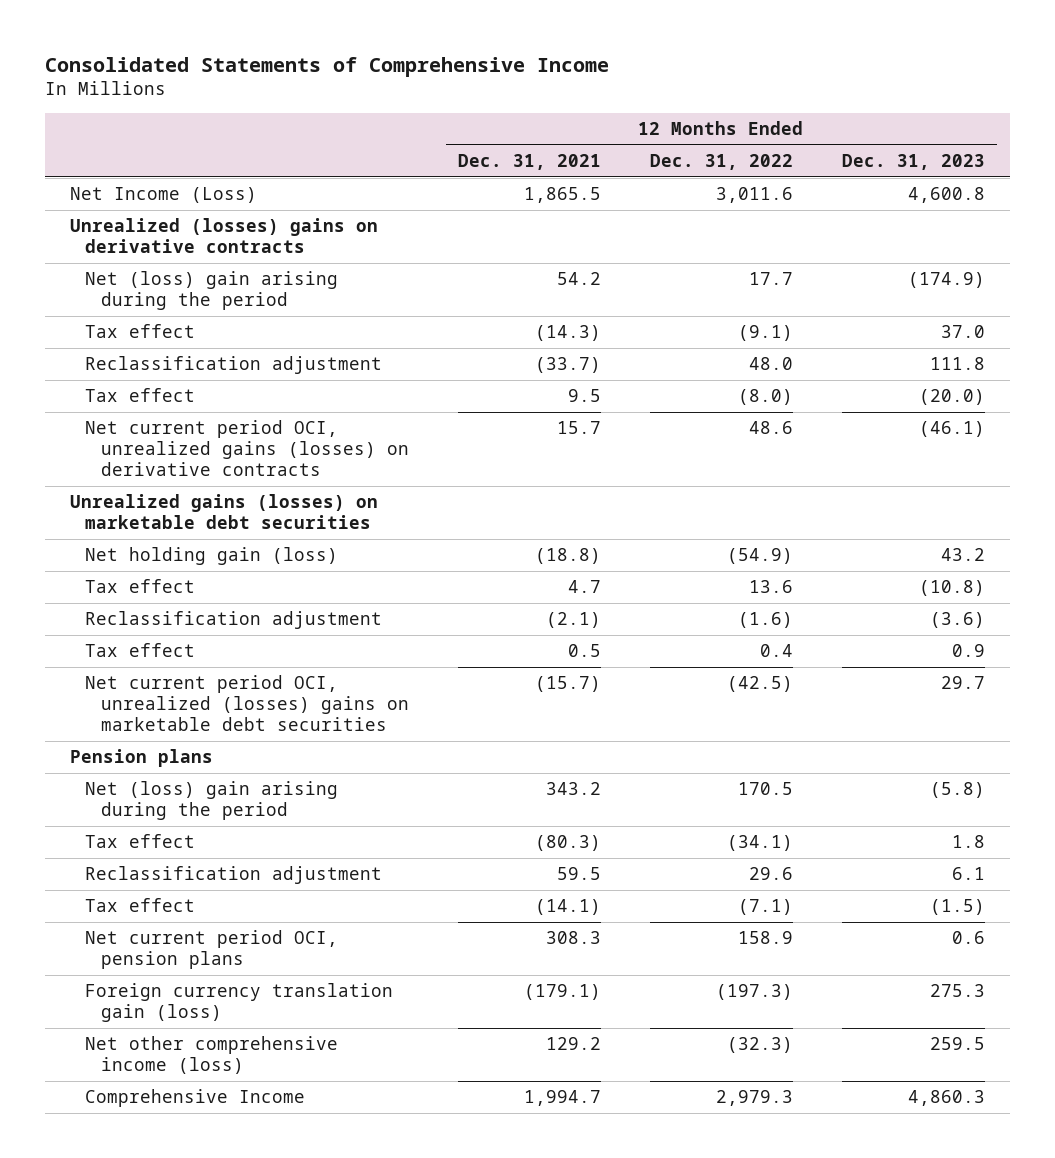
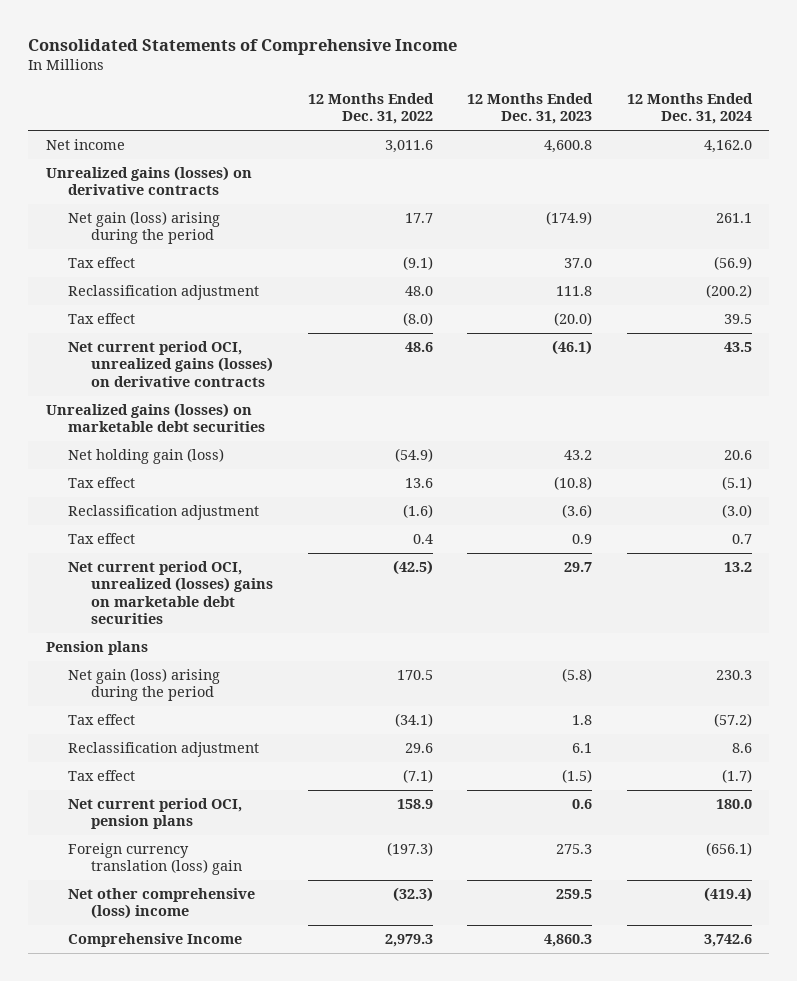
[457,154,601,171] Dec. 31, 2021 -> none
none -> [626,93,753,125] 12 Months Ended Dec. 31, 2024
[69,187,257,204] Net Income (Loss) -> [45,139,125,151] Net income
[69,218,378,254] Unrealized (losses) gains on derivative contracts -> [45,166,252,196] Unrealized gains (losses) on derivative contracts
[85,271,339,311] Net (loss) gain arising during the period -> [68,211,221,245] Net gain (loss) arising during the period
[85,781,339,821] Net (loss) gain arising during the period -> [68,668,221,702] Net gain (loss) arising during the period
[85,983,394,1023] Foreign currency translation gain (loss) -> [68,843,243,876] Foreign currency translation (loss) gain
[85,1036,339,1075] Net other comprehensive income (loss) -> [68,888,256,920] Net other comprehensive (loss) income

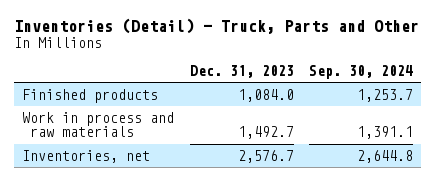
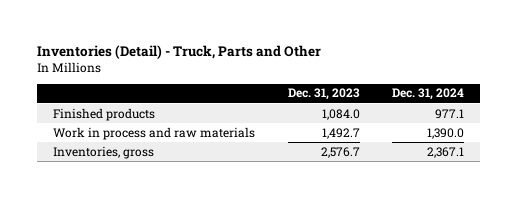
[309,65,414,80] Sep. 30, 2024 -> none
none -> [391,88,464,101] Dec. 31, 2024
[21,149,150,163] Inventories, net -> [53,145,155,159] Inventories, gross

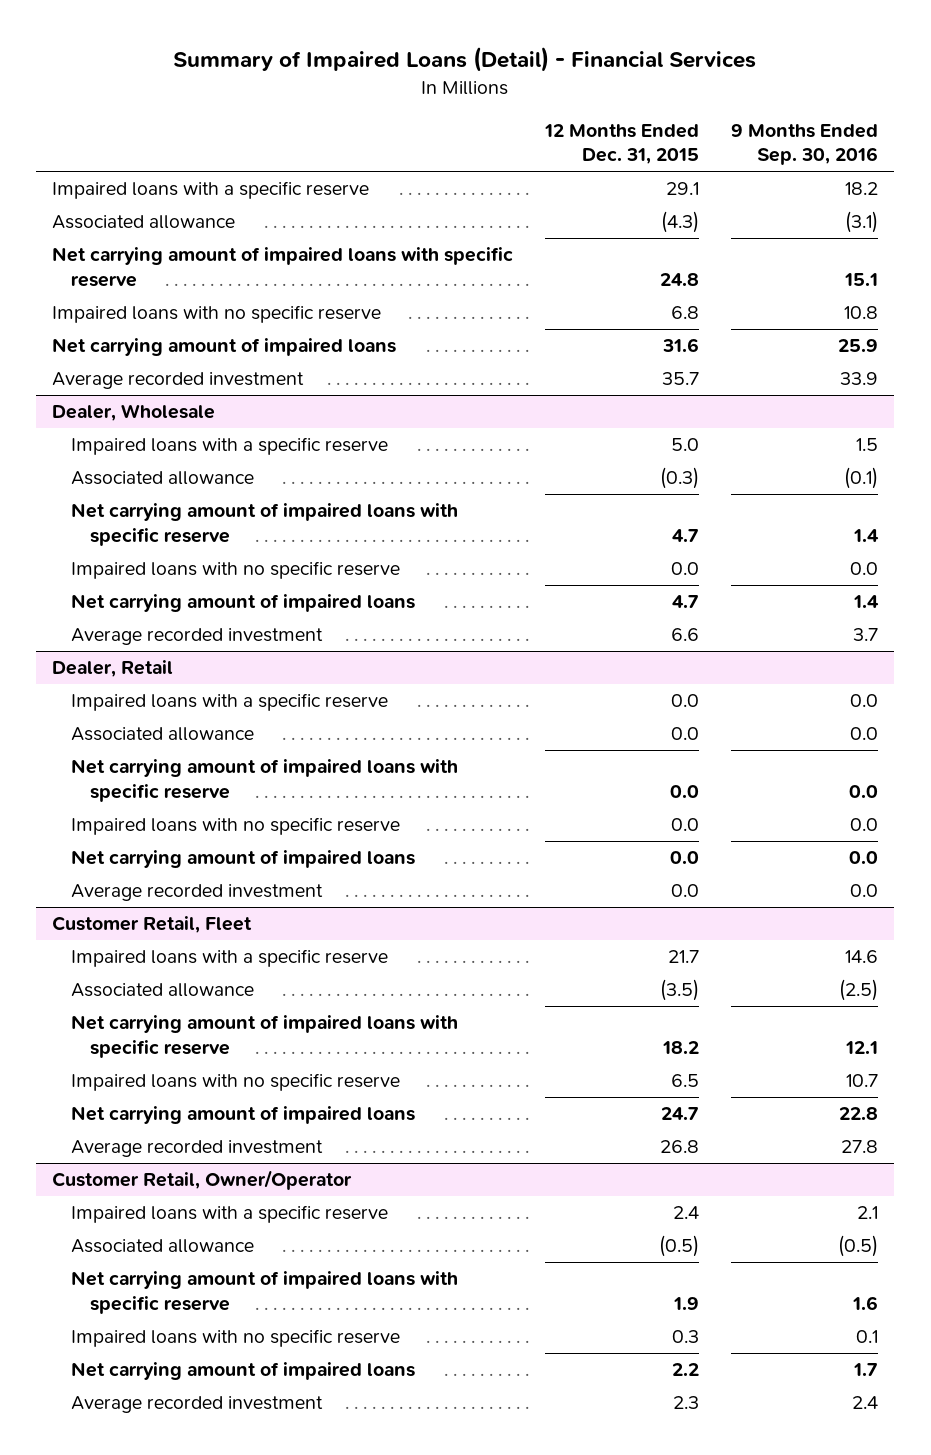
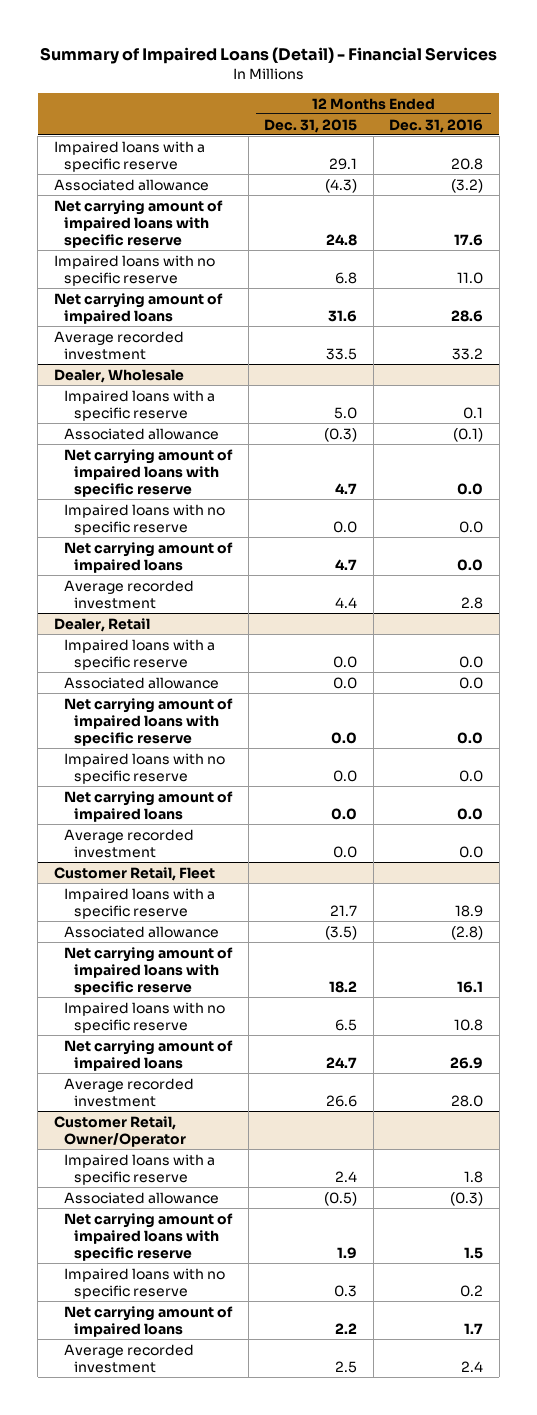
[731,123,879,166] 9 Months Ended Sep. 30, 2016 -> none
none -> [389,118,484,133] Dec. 31, 2016
[662,372,700,386] 35.7 -> [326,347,358,360] 33.5
[671,628,700,642] 6.6 -> [335,596,358,608] 4.4
[660,1140,700,1154] 26.8 -> [326,1094,358,1107] 26.6
[673,1396,700,1410] 2.3 -> [335,1360,358,1373] 2.5

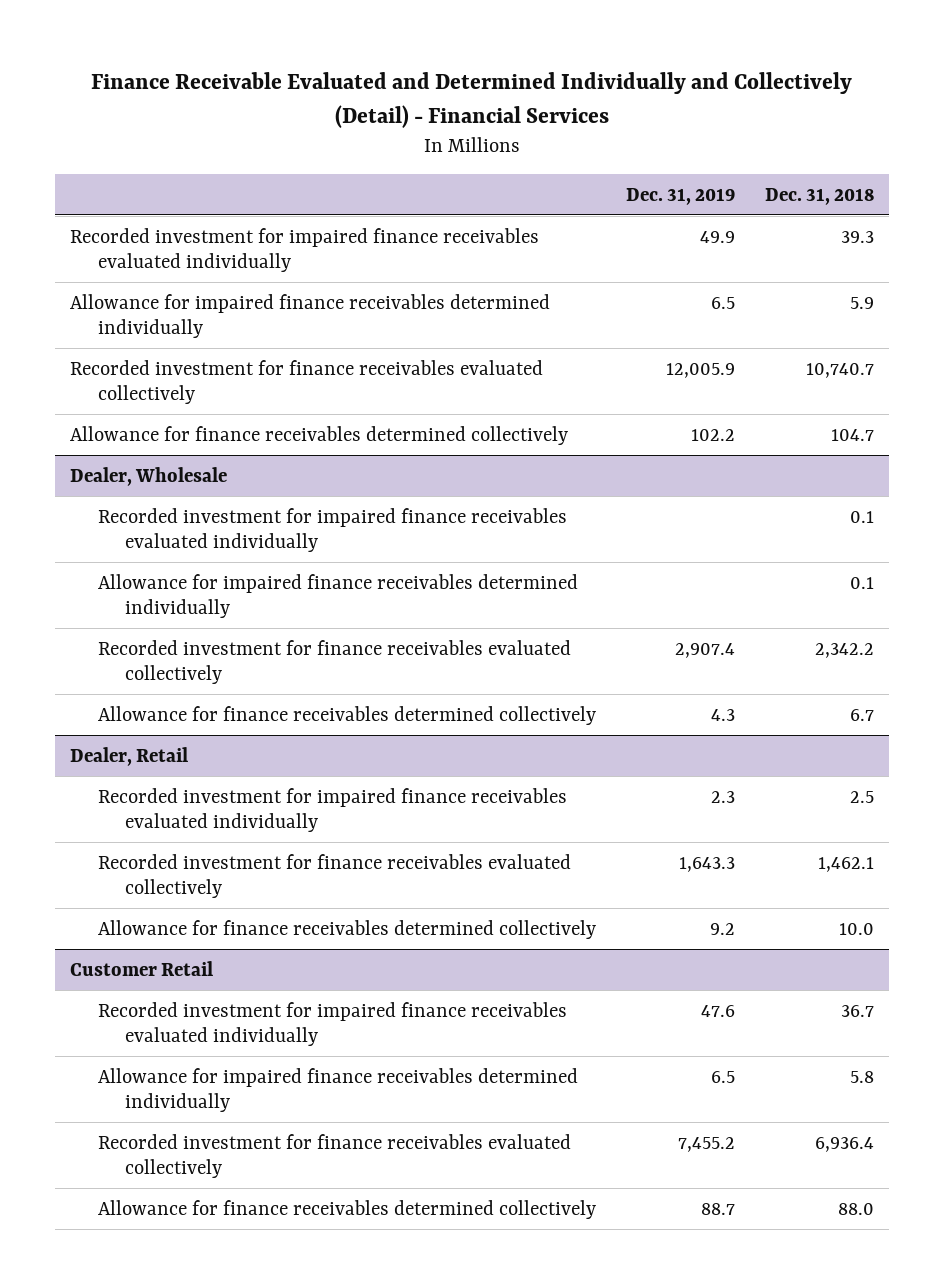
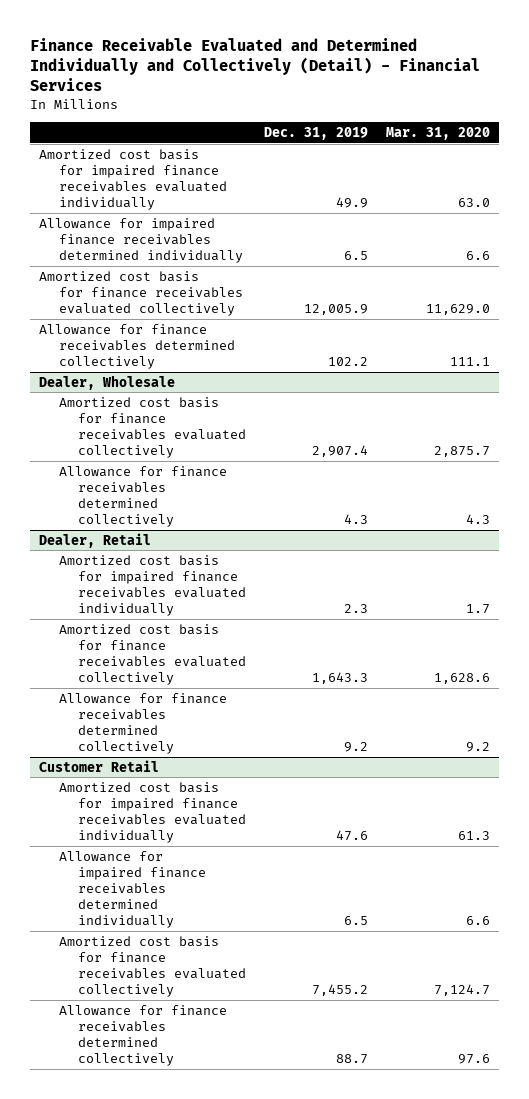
[764,187,874,205] Dec. 31, 2018 -> none
none -> [385,126,490,140] Mar. 31, 2020
[70,227,540,272] Recorded investment for impaired finance receivables evaluated individually -> [39,148,227,211] Amortized cost basis for impaired finance receivables evaluated individually
[70,359,544,404] Recorded investment for finance receivables evaluated collectively -> [39,270,243,316] Amortized cost basis for finance receivables evaluated collectively
[97,507,567,552] Recorded investment for impaired finance receivables evaluated individually -> none
[97,573,578,618] Allowance for impaired finance receivables determined individually -> none
[97,639,571,684] Recorded investment for finance receivables evaluated collectively -> [58,396,247,459] Amortized cost basis for finance receivables evaluated collectively
[97,787,567,832] Recorded investment for impaired finance receivables evaluated individually -> [58,554,247,617] Amortized cost basis for impaired finance receivables evaluated individually
[97,853,571,898] Recorded investment for finance receivables evaluated collectively -> [58,623,247,686] Amortized cost basis for finance receivables evaluated collectively
[97,1001,567,1046] Recorded investment for impaired finance receivables evaluated individually -> [58,781,247,844] Amortized cost basis for impaired finance receivables evaluated individually
[97,1133,571,1178] Recorded investment for finance receivables evaluated collectively -> [58,935,247,998] Amortized cost basis for finance receivables evaluated collectively

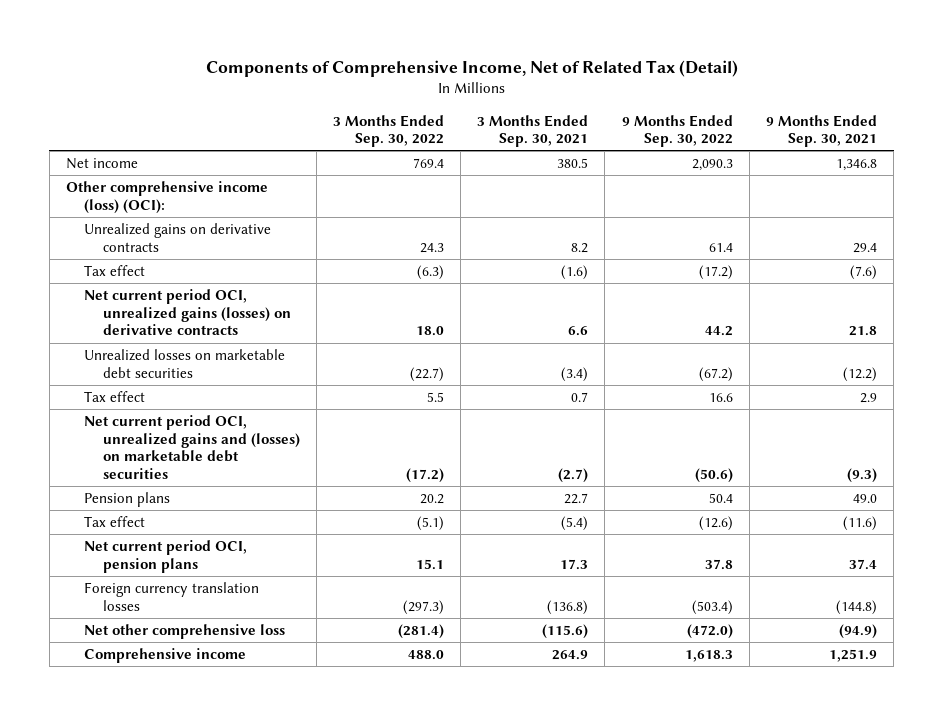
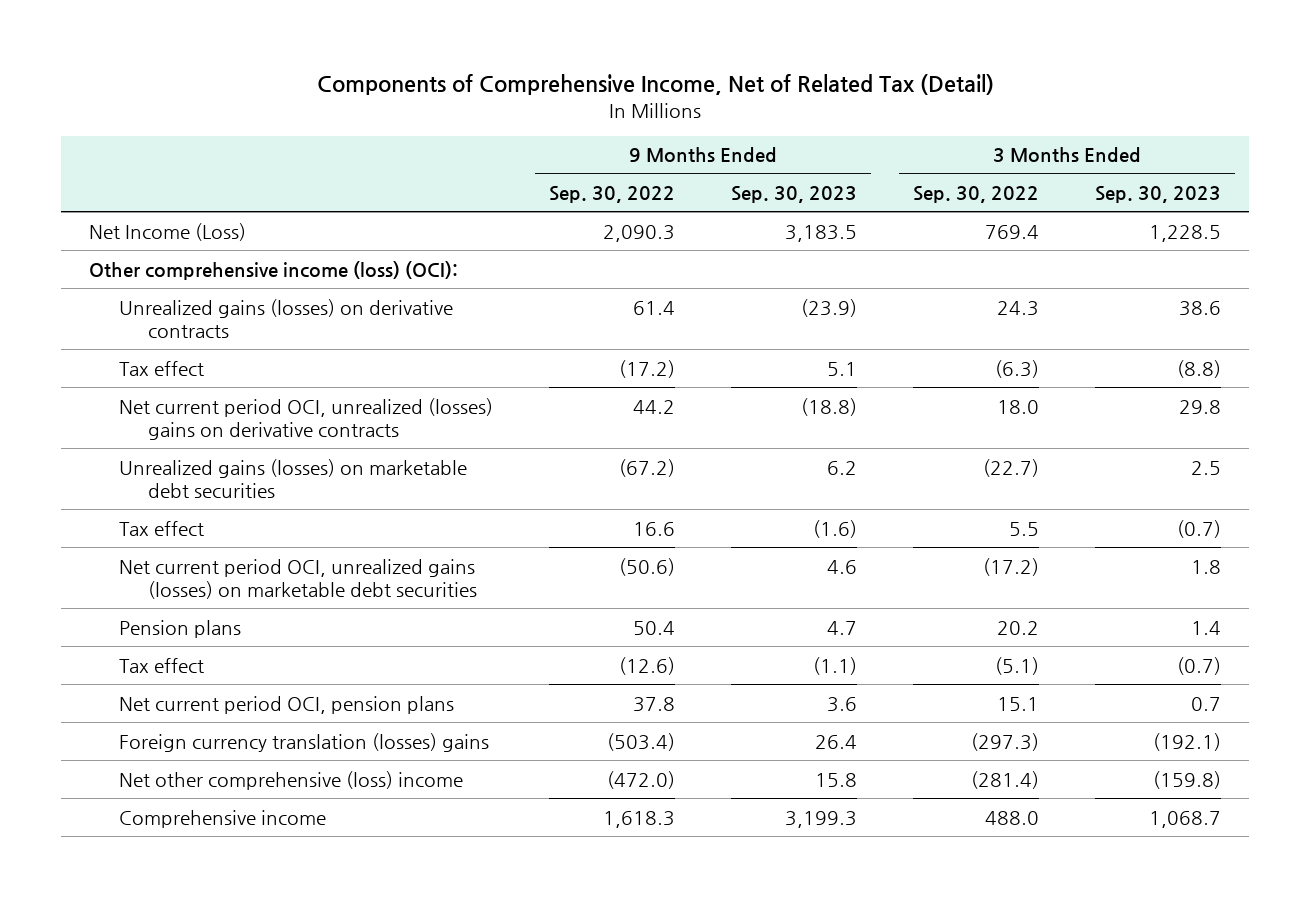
[477,114,589,148] 3 Months Ended Sep. 30, 2021 -> none
[766,114,878,148] 9 Months Ended Sep. 30, 2021 -> none
none -> [730,186,857,204] Sep. 30, 2023
none -> [1094,186,1221,204] Sep. 30, 2023
[65,157,138,169] Net income -> [89,222,247,241] Net Income (Loss)
[84,222,272,252] Unrealized gains on derivative contracts -> [118,298,453,338] Unrealized gains (losses) on derivative contracts
[84,288,291,336] Net current period OCI, unrealized gains (losses) on derivative contracts -> [118,397,493,440] Net current period OCI, unrealized (losses) gains on derivative contracts
[84,348,286,378] Unrealized losses on marketable debt securities -> [118,458,467,498] Unrealized gains (losses) on marketable debt securities
[84,414,300,480] Net current period OCI, unrealized gains and (losses) on marketable debt securities -> [118,558,477,599] Net current period OCI, unrealized gains (losses) on marketable debt securities
[84,581,260,611] Foreign currency translation losses -> [118,732,489,752] Foreign currency translation (losses) gains
[84,623,286,639] Net other comprehensive loss -> [118,770,463,790] Net other comprehensive (loss) income

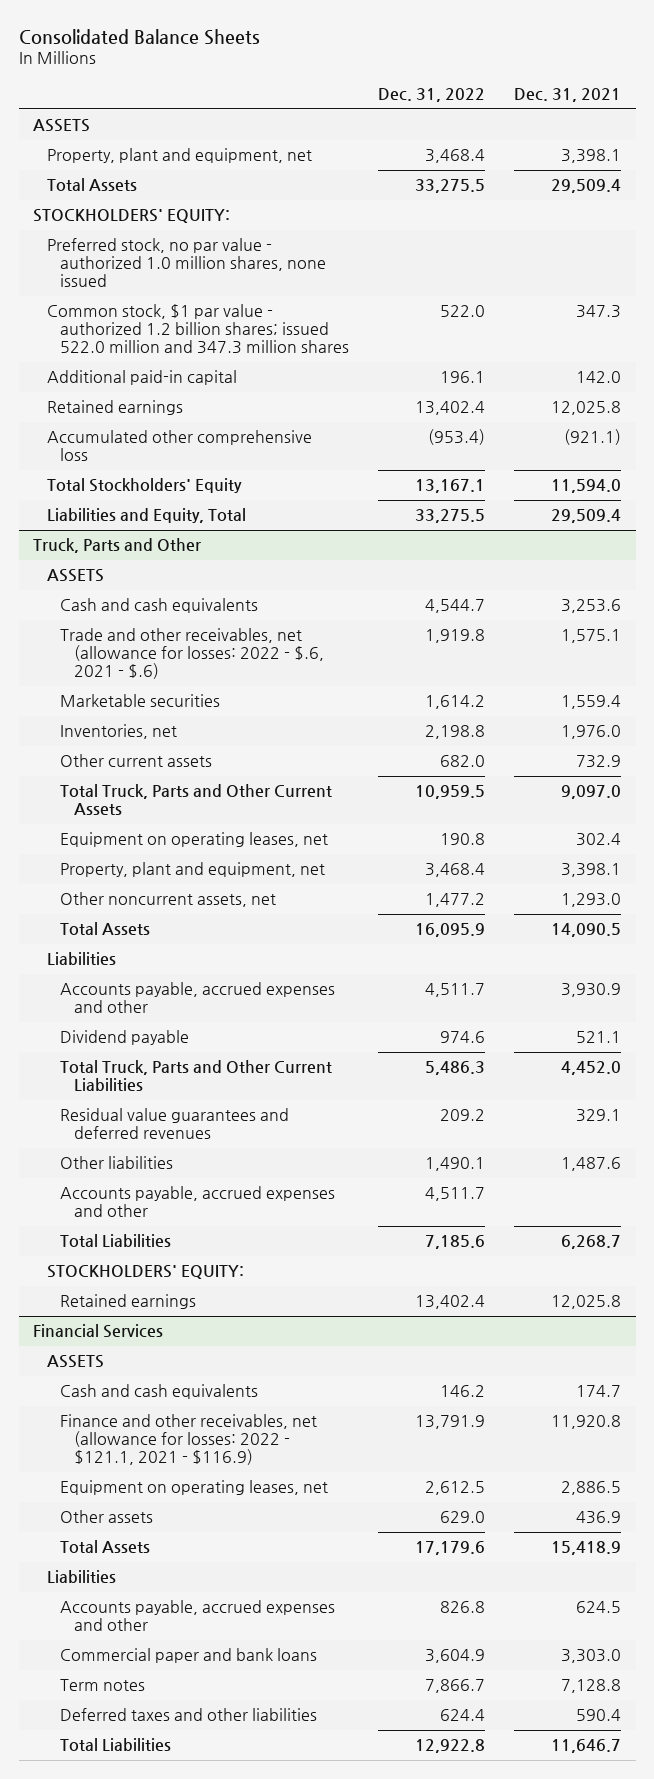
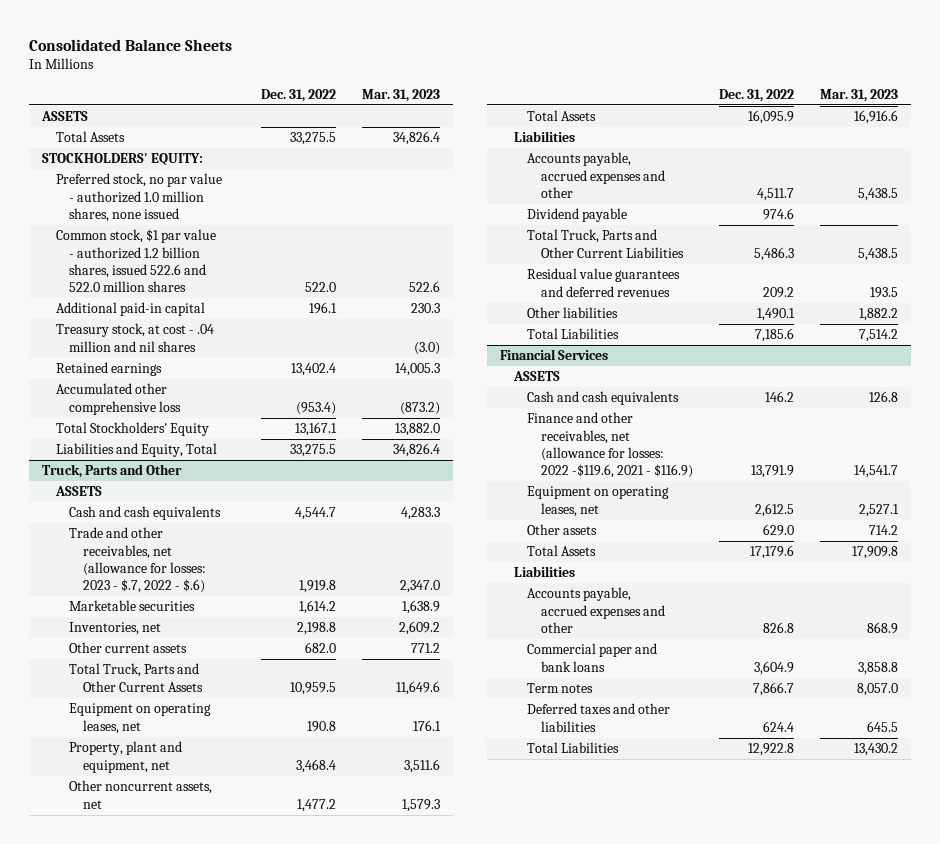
[514,88,622,103] Dec. 31, 2021 -> none
none -> [361,88,440,102] Mar. 31, 2023
[46,148,312,164] Property, plant and equipment, net -> none
[46,304,350,355] Common stock, $1 par value - authorized 1.2 billion shares; issued 522.0 million and 347.3 million shares -> [55,229,216,293] Common stock, $1 par value - authorized 1.2 billion shares, issued 522.6 and 522.0 million shares
none -> [55,323,214,352] Treasury stock, at cost - .04 million and nil shares
[60,628,324,680] Trade and other receivables, net (allowance for losses: 2022 - $.6, 2021 - $.6) -> [69,527,206,594] Trade and other receivables, net (allowance for losses: 2023 - $.7, 2022 - $.6)
[60,1186,336,1218] Accounts payable, accrued expenses and other -> none
[46,1265,244,1280] STOCKHOLDERS' EQUITY: -> none
[60,1294,197,1310] Retained earnings -> none
[60,1414,318,1466] Finance and other receivables, net (allowance for losses: 2022 - $121.1, 2021 - $116.9) -> [527,412,694,479] Finance and other receivables, net (allowance for losses: 2022 -$119.6, 2021 - $116.9)

